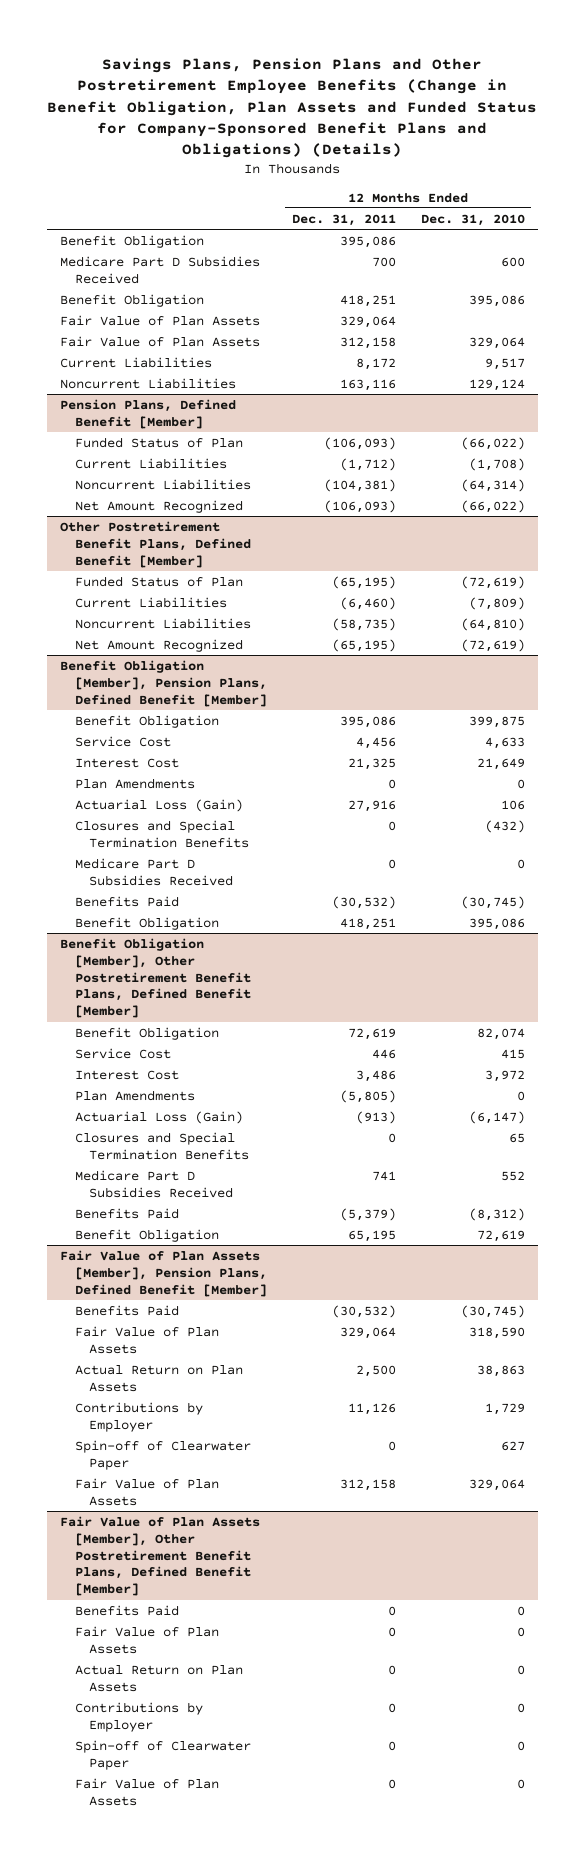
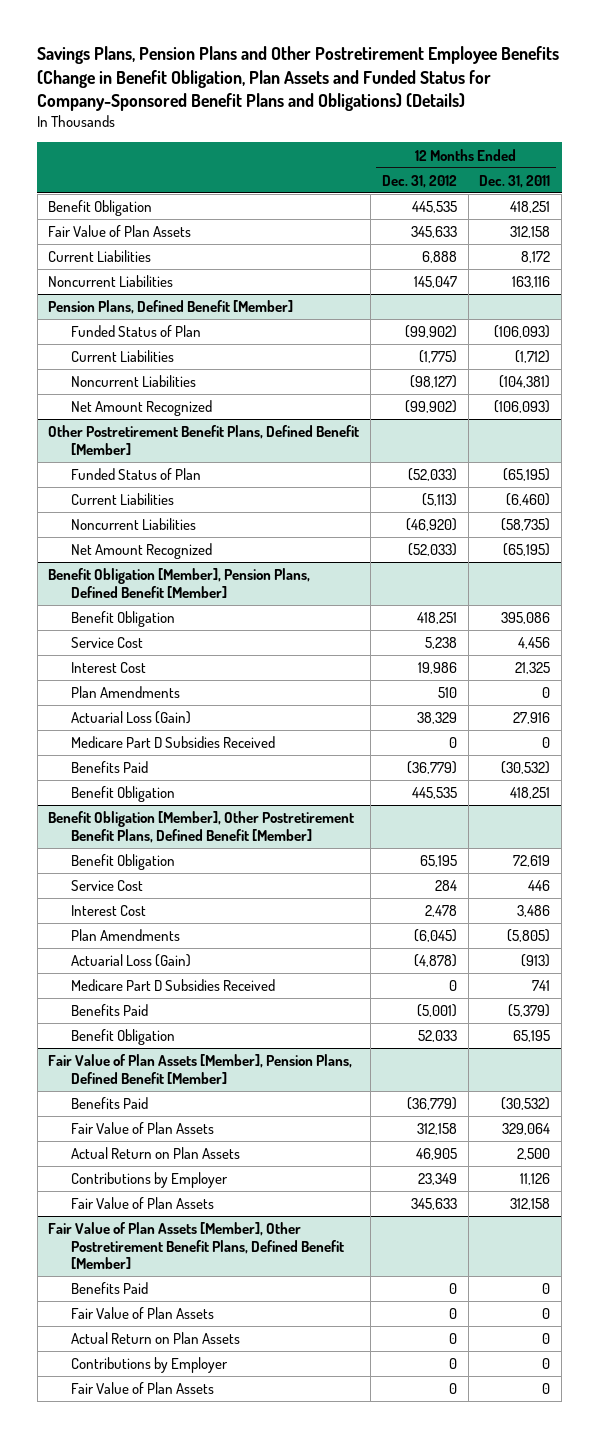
[420,213,525,226] Dec. 31, 2010 -> none
none -> [381,174,457,188] Dec. 31, 2012
[59,234,204,248] Benefit Obligation -> none
[59,255,260,284] Medicare Part D Subsidies Received -> none
[59,314,260,326] Fair Value of Plan Assets -> none
[74,819,250,848] Closures and Special Termination Benefits -> none
[74,1131,250,1160] Closures and Special Termination Benefits -> none
[74,1439,251,1470] Spin-off of Clearwater Paper -> none
[74,1739,251,1770] Spin-off of Clearwater Paper -> none

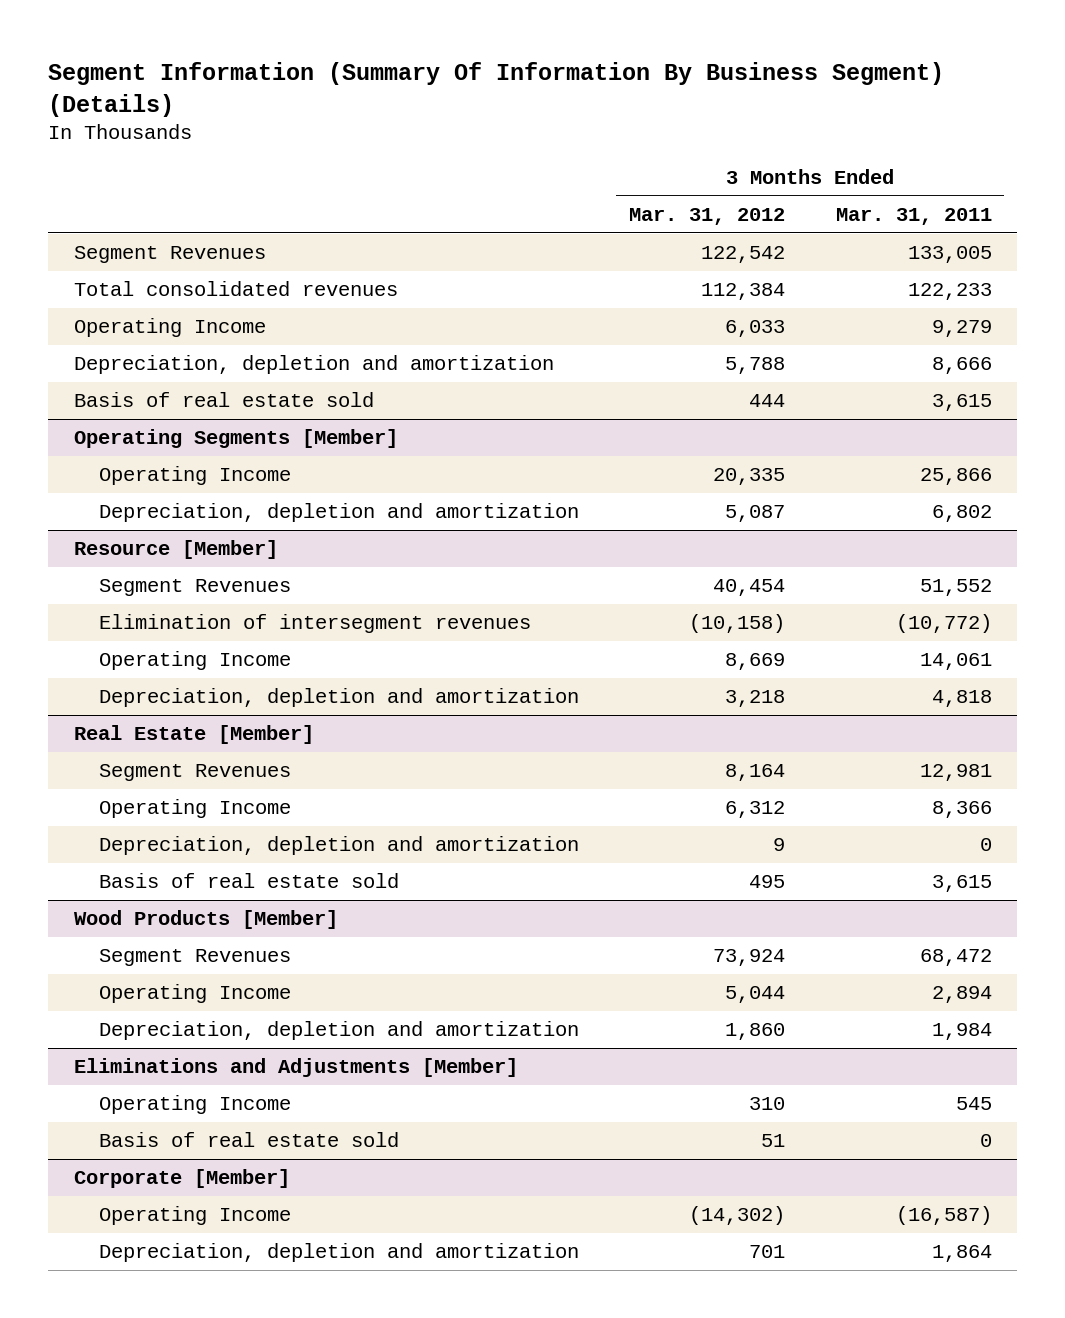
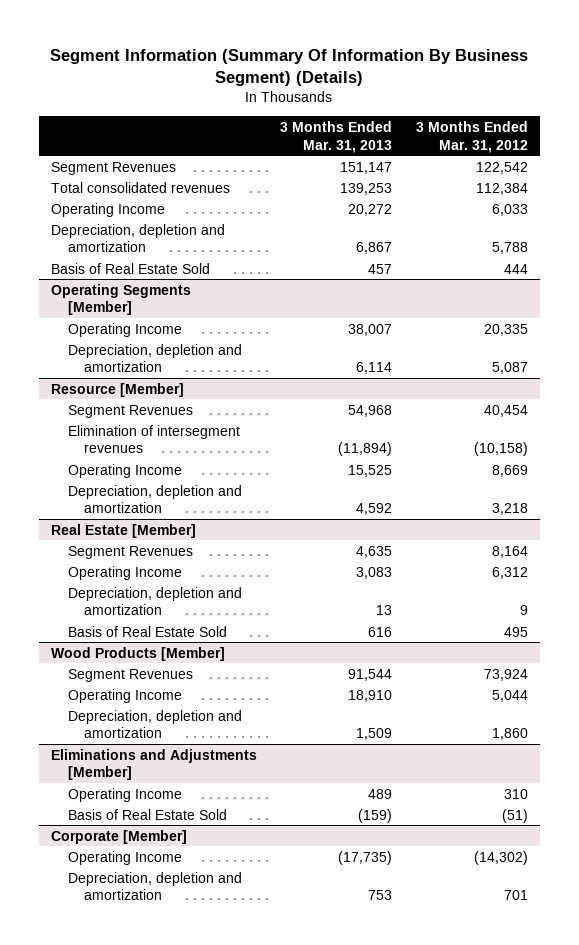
[835,208,992,226] Mar. 31, 2011 -> none
none -> [280,121,393,153] 3 Months Ended Mar. 31, 2013
[73,392,374,408] Basis of real estate sold -> [51,262,211,274] Basis of Real Estate Sold
[98,873,399,889] Basis of real estate sold -> [67,625,227,637] Basis of Real Estate Sold
[98,1132,399,1148] Basis of real estate sold -> [67,808,227,820] Basis of Real Estate Sold
[761,1134,786,1148] 51 -> [501,808,528,823] (51)

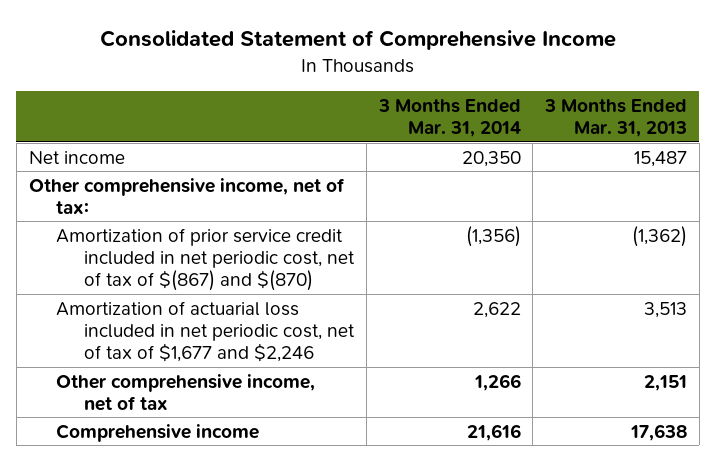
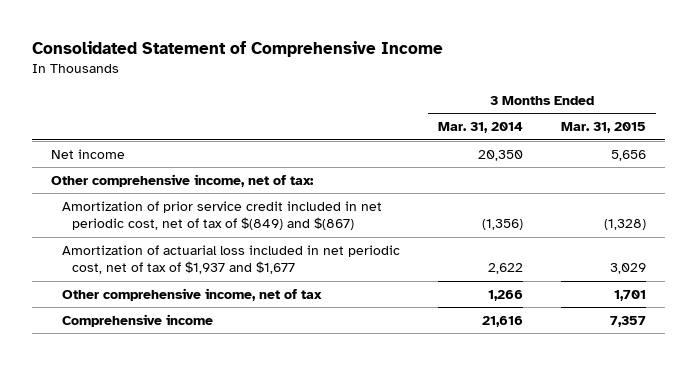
[544,98,688,138] 3 Months Ended Mar. 31, 2013 -> none
none -> [561,122,647,134] Mar. 31, 2015
[56,227,355,292] Amortization of prior service credit included in net periodic cost, net of tax of $(867) and $(870) -> [61,201,382,231] Amortization of prior service credit included in net periodic cost, net of tax of $(849) and $(867)
[56,300,355,363] Amortization of actuarial loss included in net periodic cost, net of tax of $1,677 and $2,246 -> [61,245,400,275] Amortization of actuarial loss included in net periodic cost, net of tax of $1,937 and $1,677

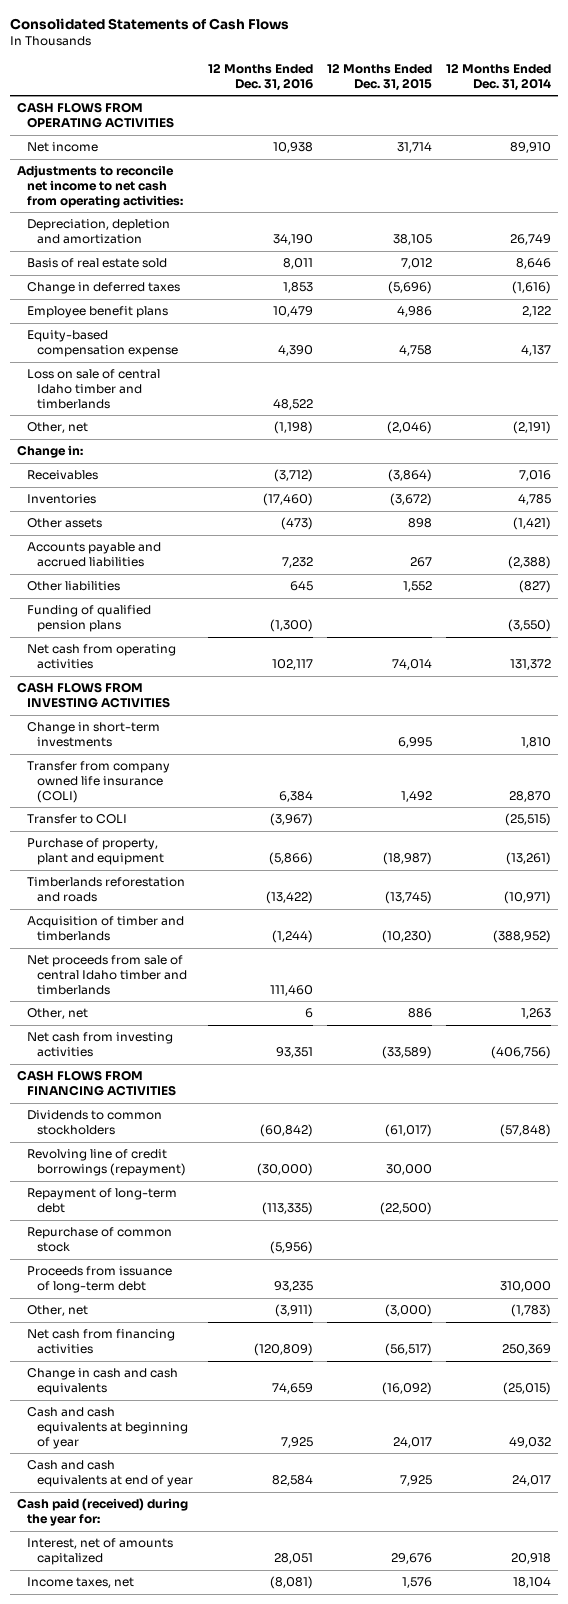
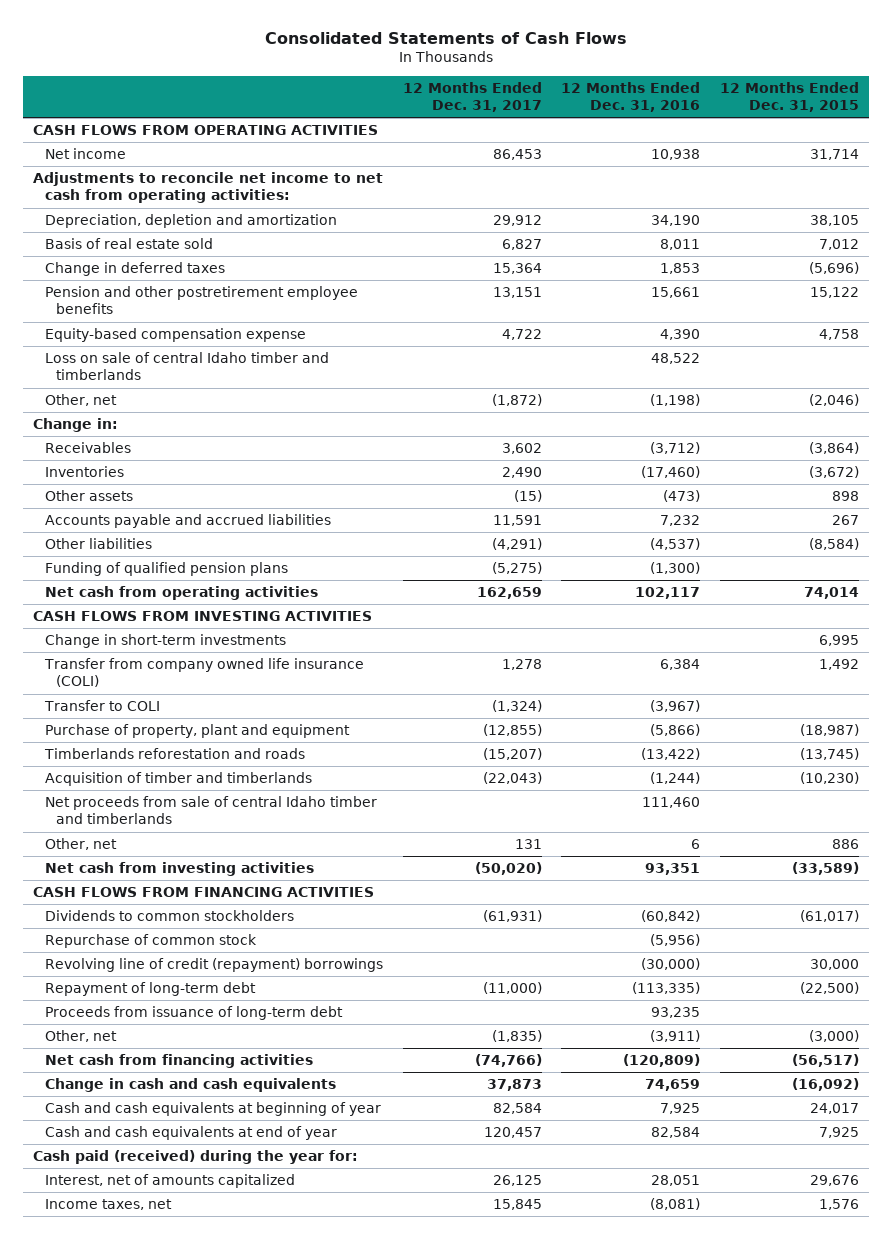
[445,63,551,91] 12 Months Ended Dec. 31, 2014 -> none
none -> [402,81,542,113] 12 Months Ended Dec. 31, 2017
[27,306,169,319] Employee benefit plans -> none
none -> [44,286,358,315] Pension and other postretirement employee benefits
[289,581,313,592] 645 -> [650,538,701,551] (4,537)
[402,581,432,593] 1,552 -> [809,538,860,551] (8,584)
[27,1149,187,1176] Revolving line of credit borrowings (repayment) -> none
none -> [44,958,383,973] Revolving line of credit (repayment) borrowings
[27,1188,178,1213] Repayment of long-term debt -> [44,982,256,997] Repayment of long-term debt

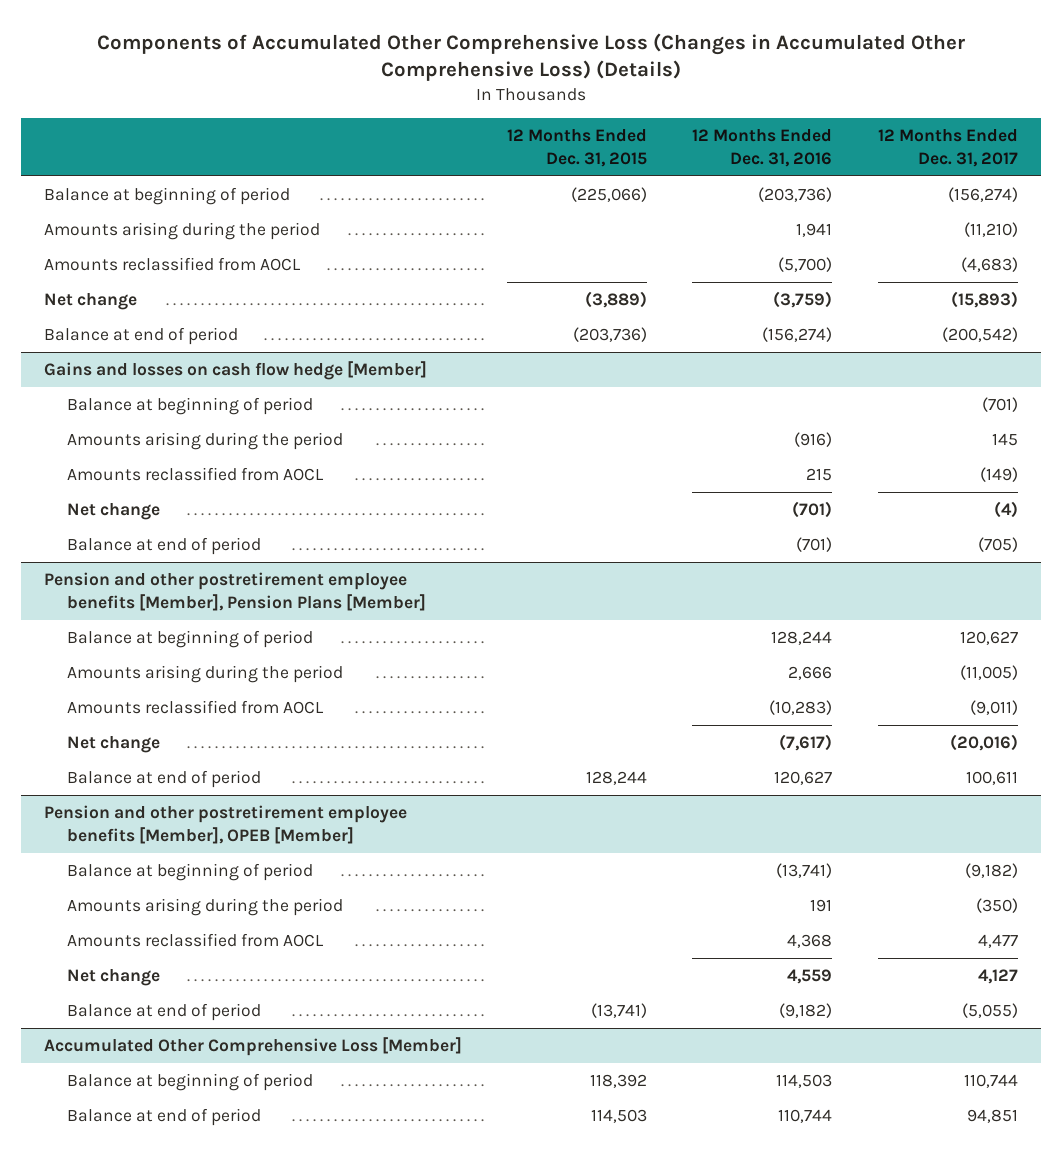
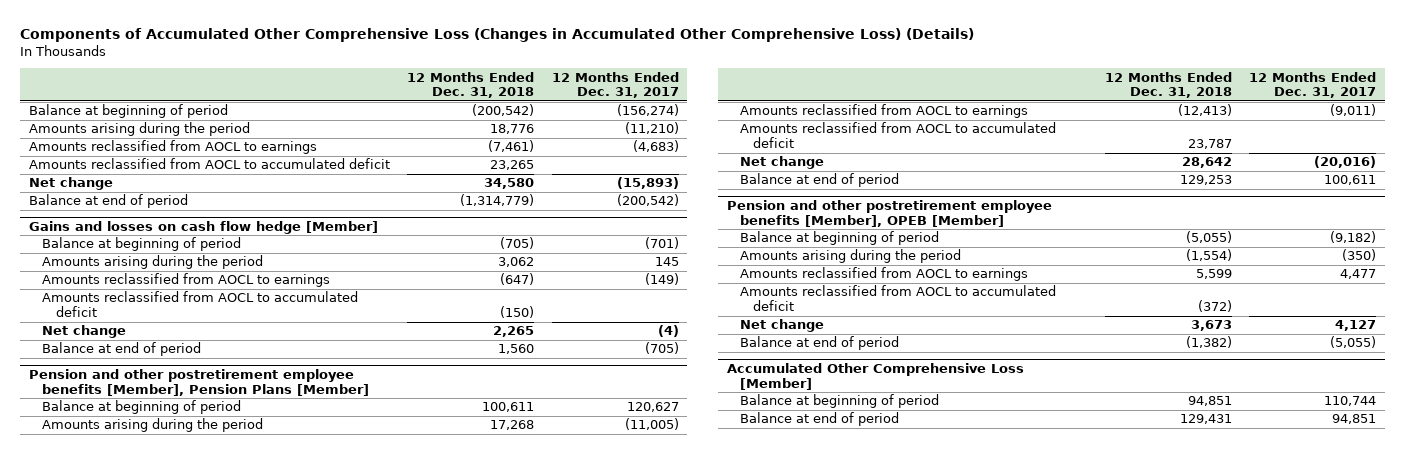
[507,129,648,167] 12 Months Ended Dec. 31, 2015 -> none
[692,129,833,167] 12 Months Ended Dec. 31, 2016 -> none
none -> [407,71,535,99] 12 Months Ended Dec. 31, 2018
[43,257,301,272] Amounts reclassified from AOCL -> [29,140,318,155] Amounts reclassified from AOCL to earnings
none -> [29,158,391,170] Amounts reclassified from AOCL to accumulated deficit
[66,467,324,482] Amounts reclassified from AOCL -> [42,273,331,288] Amounts reclassified from AOCL to earnings
none -> [42,291,359,318] Amounts reclassified from AOCL to accumulated deficit
[66,700,324,715] Amounts reclassified from AOCL -> [739,104,1028,119] Amounts reclassified from AOCL to earnings
none -> [739,122,1056,149] Amounts reclassified from AOCL to accumulated deficit
[66,933,324,948] Amounts reclassified from AOCL -> [739,267,1028,282] Amounts reclassified from AOCL to earnings
none -> [739,285,1056,312] Amounts reclassified from AOCL to accumulated deficit

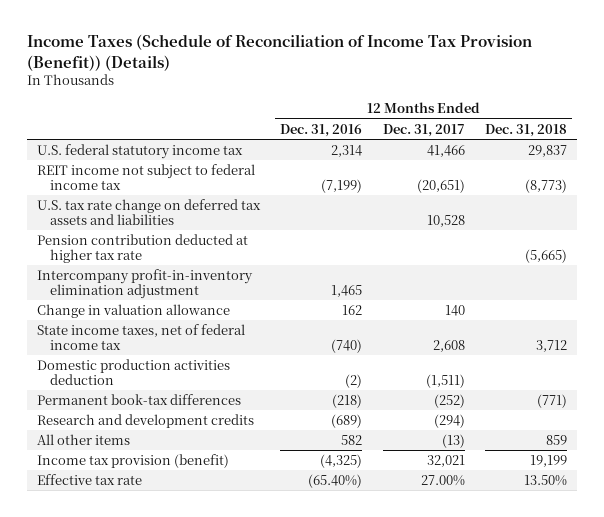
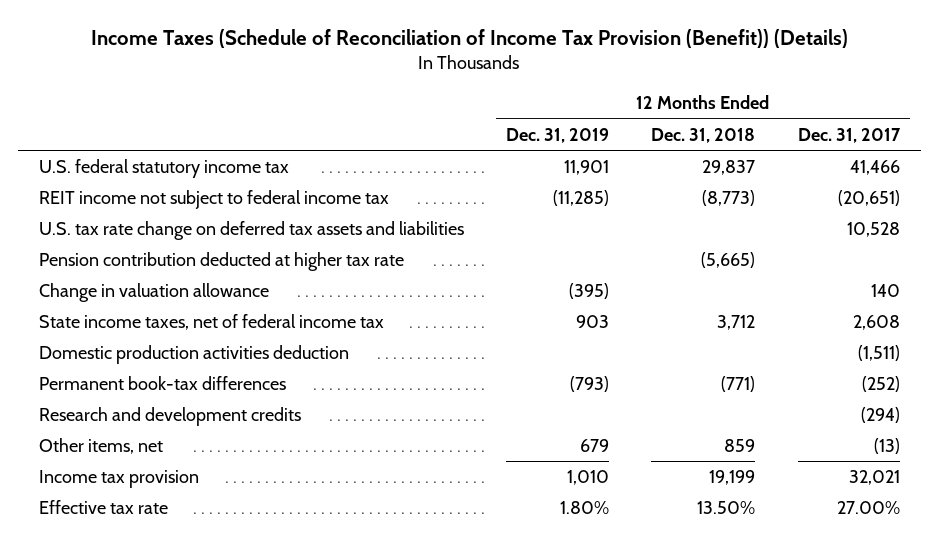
[280,123,363,137] Dec. 31, 2016 -> none
none -> [506,127,610,143] Dec. 31, 2019
[37,268,254,300] Intercompany profit-in-inventory elimination adjustment -> none
[37,433,131,445] All other items -> [38,437,163,454] Other items, net
[37,453,230,468] Income tax provision (benefit) -> [38,469,199,488] Income tax provision

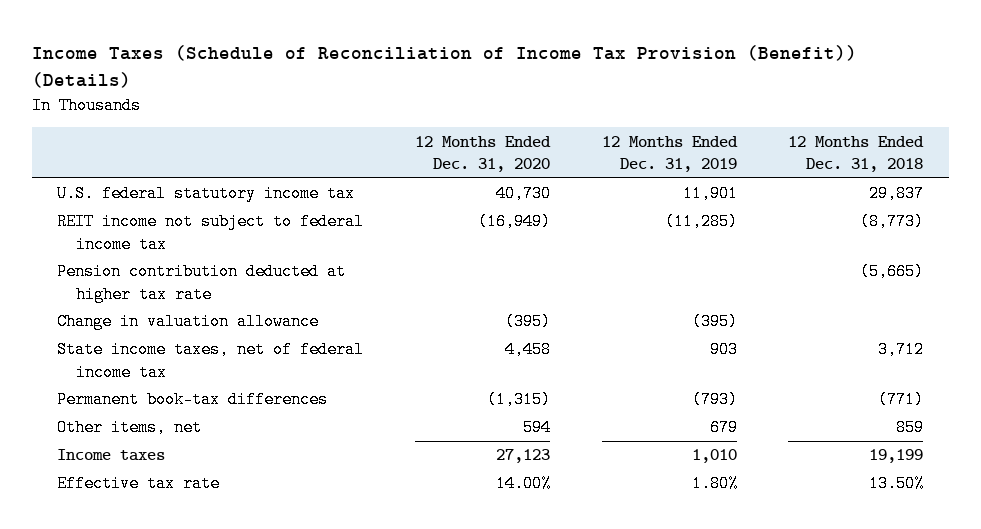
[797,127,901,143] Dec. 31, 2017 -> none
none -> [415,135,552,172] 12 Months Ended Dec. 31, 2020
[38,220,464,240] U.S. tax rate change on deferred tax assets and liabilities -> none
[38,344,349,364] Domestic production activities deduction -> none
[38,406,301,426] Research and development credits -> none
[38,469,199,488] Income tax provision -> [57,449,166,462] Income taxes

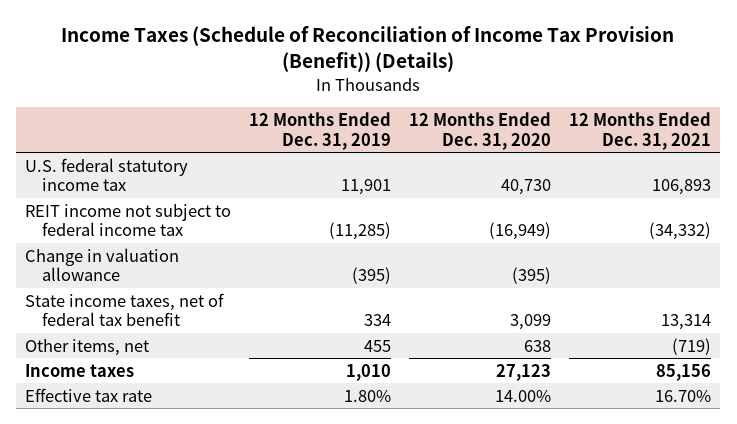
[788,135,925,172] 12 Months Ended Dec. 31, 2018 -> none
none -> [569,112,712,150] 12 Months Ended Dec. 31, 2021
[57,263,347,303] Pension contribution deducted at higher tax rate -> none
[57,391,329,409] Permanent book-tax differences -> none
[57,341,365,381] State income taxes, net of federal income tax -> [25,292,225,327] State income taxes, net of federal tax benefit
[505,341,552,359] 4,458 -> [510,314,552,331] 3,099
[709,341,738,359] 903 -> [364,314,392,327] 334
[523,419,552,437] 594 -> [524,339,552,352] 638
[709,419,738,437] 679 -> [364,339,392,352] 455

